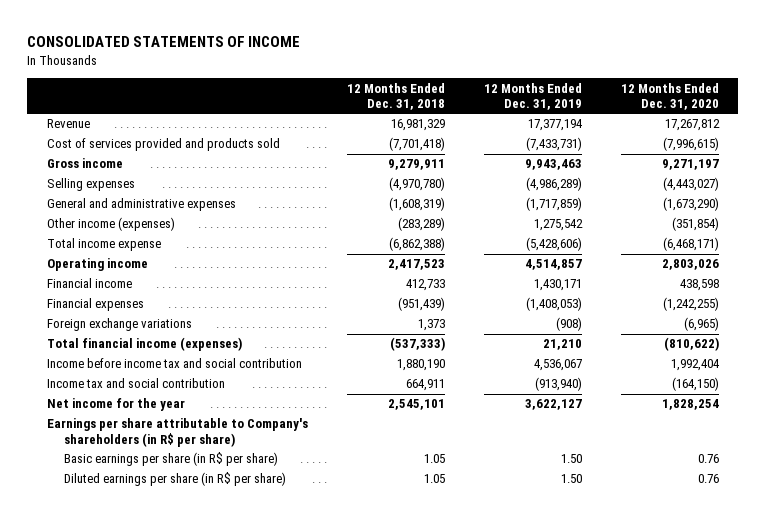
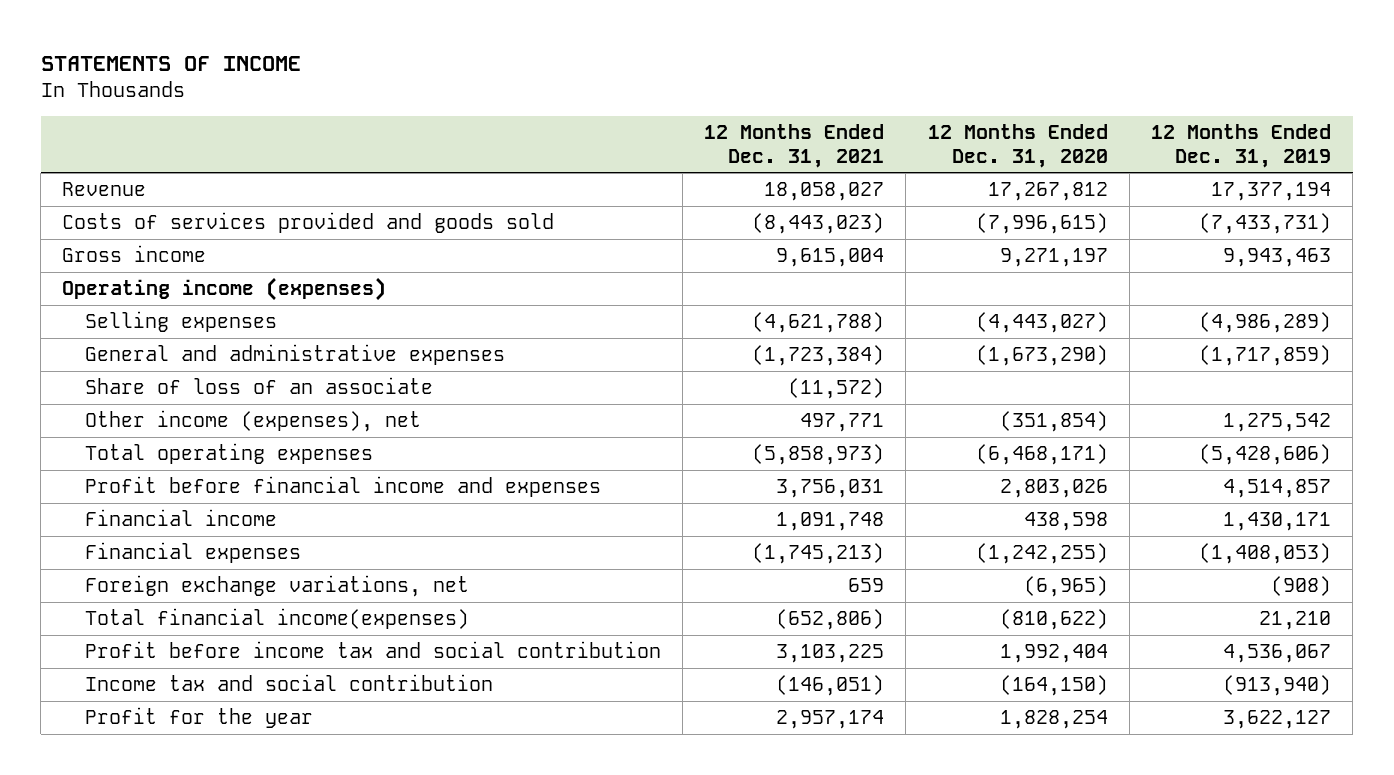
[27,36,301,48] CONSOLIDATED STATEMENTS OF INCOME -> [40,55,301,71] STATEMENTS OF INCOME
[346,82,445,110] 12 Months Ended Dec. 31, 2018 -> none
none -> [704,123,885,168] 12 Months Ended Dec. 31, 2021
[46,138,280,152] Cost of services provided and products sold -> [62,212,555,234] Costs of services provided and goods sold
none -> [62,277,387,302] Operating income (expenses)
none -> [84,377,433,395] Share of loss of an associate
[46,217,175,232] Other income (expenses) -> [84,410,421,433] Other income (expenses), net
[46,238,161,252] Total income expense -> [84,443,373,465] Total operating expenses
[46,258,148,272] Operating income -> [84,476,601,498] Profit before financial income and expenses
[46,318,192,332] Foreign exchange variations -> [84,575,469,598] Foreign exchange variations, net
[46,337,242,352] Total financial income (expenses) -> [84,608,469,630] Total financial income(expenses)
[46,358,302,369] Income before income tax and social contribution -> [84,641,661,659] Profit before income tax and social contribution
[46,418,308,447] Earnings per share attributable to Company's shareholders (in R$ per share) -> none
[63,452,278,467] Basic earnings per share (in R$ per share) -> none
[63,472,286,487] Diluted earnings per share (in R$ per share) -> none
[46,398,185,412] Net income for the year -> [84,707,313,729] Profit for the year

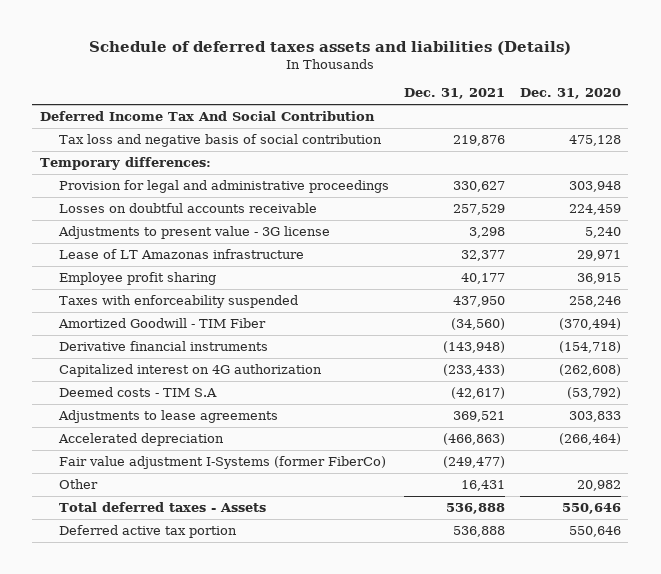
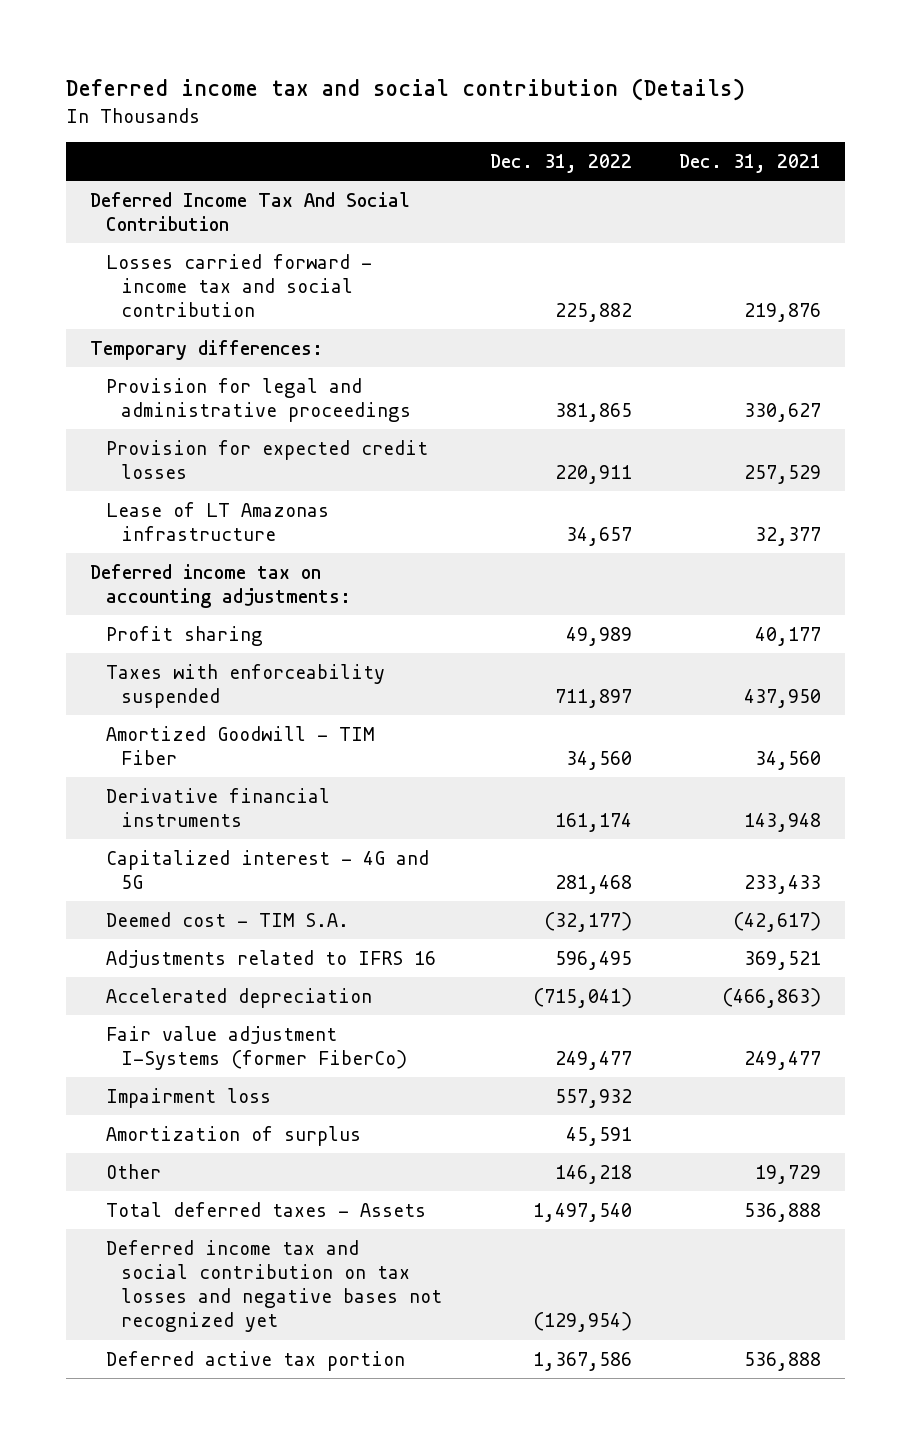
[89,40,572,55] Schedule of deferred taxes assets and liabilities (Details) -> [66,78,746,102] Deferred income tax and social contribution (Details)
[519,88,621,100] Dec. 31, 2020 -> none
none -> [489,153,632,173] Dec. 31, 2022
[58,134,382,148] Tax loss and negative basis of social contribution -> [105,253,372,318] Losses carried forward - income tax and social contribution
[57,226,330,240] Adjustments to present value - 3G license -> none
[58,203,317,214] Losses on doubtful accounts receivable -> [105,439,428,479] Provision for expected credit losses
none -> [90,563,351,608] Deferred income tax on accounting adjustments:
[58,272,216,286] Employee profit sharing -> [105,625,263,646] Profit sharing
[450,318,505,331] (34,560) -> [754,750,821,770] 34,560
[442,341,505,354] (143,948) -> [743,812,821,832] 143,948
[58,364,322,378] Capitalized interest on 4G authorization -> [105,849,429,889] Capitalized interest - 4G and 5G
[442,364,505,377] (233,433) -> [743,874,821,894] 233,433
[58,387,217,398] Deemed costs - TIM S.A -> [105,911,349,927] Deemed cost - TIM S.A.
[57,410,278,424] Adjustments to lease agreements -> [105,949,436,968] Adjustments related to IFRS 16
[442,456,505,469] (249,477) -> [743,1050,821,1070] 249,477
none -> [105,1087,271,1108] Impairment loss
none -> [105,1125,361,1146] Amortization of surplus
[460,480,505,492] 16,431 -> [754,1164,821,1184] 19,729
none -> [105,1239,443,1333] Deferred income tax and social contribution on tax losses and negative bases not recognized yet

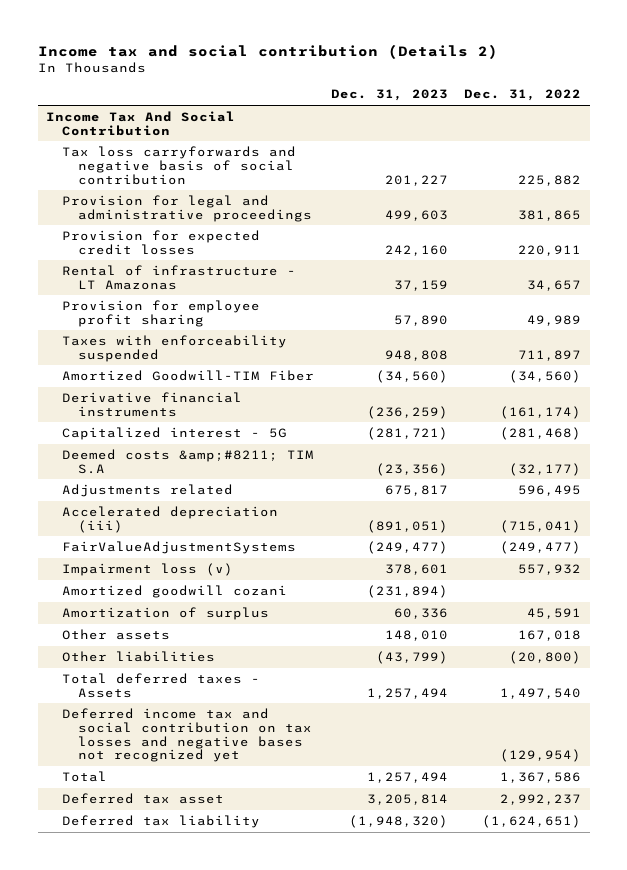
[66,78,746,102] Deferred income tax and social contribution (Details) -> [37,43,498,59] Income tax and social contribution (Details 2)
[678,153,821,173] Dec. 31, 2021 -> none
none -> [330,89,448,102] Dec. 31, 2023
[90,339,324,360] Temporary differences: -> none
[90,191,411,231] Deferred Income Tax And Social Contribution -> [45,110,235,136] Income Tax And Social Contribution
[105,253,372,318] Losses carried forward - income tax and social contribution -> [62,145,297,185] Tax loss carryforwards and negative basis of social contribution
[90,563,351,608] Deferred income tax on accounting adjustments: -> none
[105,501,329,541] Lease of LT Amazonas infrastructure -> [62,264,297,290] Rental of infrastructure - LT Amazonas
[105,625,263,646] Profit sharing -> [62,299,261,327] Provision for employee profit sharing
[105,1025,408,1070] Fair value adjustment I-Systems (former FiberCo) -> none
[105,725,374,765] Amortized Goodwill - TIM Fiber -> [62,369,315,381] Amortized Goodwill-TIM Fiber
[565,750,632,770] 34,560 -> [509,369,582,383] (34,560)
[554,812,632,832] 161,174 -> [500,405,582,419] (161,174)
[105,849,429,889] Capitalized interest - 4G and 5G -> [62,426,288,440] Capitalized interest - 5G
[554,874,632,894] 281,468 -> [500,426,582,440] (281,468)
[105,911,349,927] Deemed cost - TIM S.A. -> [62,448,315,474] Deemed costs &amp;#8211; TIM S.A
[105,949,436,968] Adjustments related to IFRS 16 -> [62,483,234,497] Adjustments related
[105,987,372,1008] Accelerated depreciation -> [62,505,279,533] Accelerated depreciation (iii)
none -> [62,540,297,554] FairValueAdjustmentSystems
[105,1087,271,1108] Impairment loss -> [62,562,234,576] Impairment loss (v)
none -> [62,584,288,598] Amortized goodwill cozani
[105,1163,161,1179] Other -> [62,628,171,640] Other assets
[554,1164,632,1184] 146,218 -> [518,629,582,641] 167,018
none -> [62,650,216,662] Other liabilities
none -> [62,770,108,782] Total
[105,1350,405,1371] Deferred active tax portion -> [62,792,225,804] Deferred tax asset
[532,1351,632,1371] 1,367,586 -> [500,793,582,805] 2,992,237
none -> [62,814,261,828] Deferred tax liability

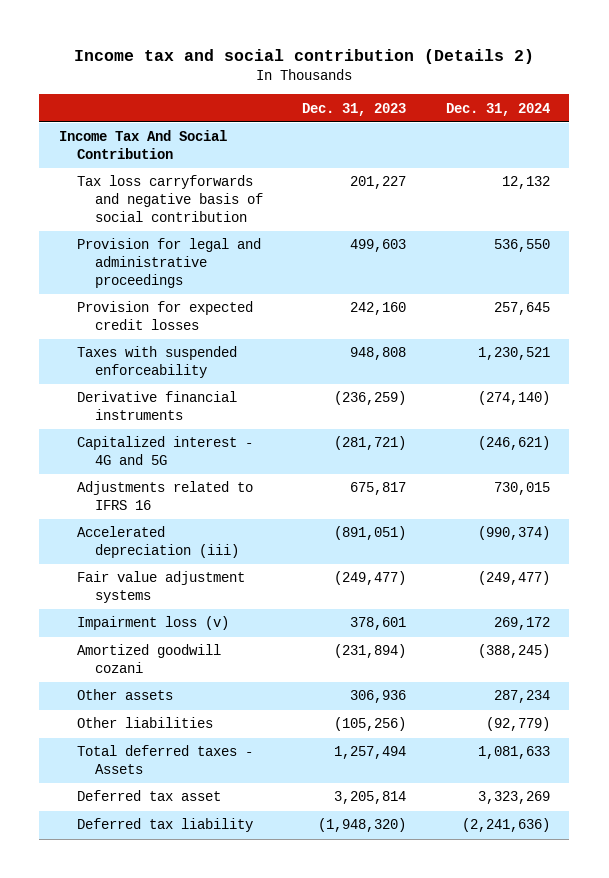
[464,89,582,102] Dec. 31, 2022 -> none
none -> [445,102,550,116] Dec. 31, 2024
[62,264,297,290] Rental of infrastructure - LT Amazonas -> none
[62,299,261,327] Provision for employee profit sharing -> none
[62,369,315,381] Amortized Goodwill-TIM Fiber -> none
[62,334,288,362] Taxes with enforceability suspended -> [77,346,238,379] Taxes with suspended enforceability
[62,448,315,474] Deemed costs &amp;#8211; TIM S.A -> none
[62,426,288,440] Capitalized interest - 5G -> [77,436,254,466] Capitalized interest - 4G and 5G
[62,483,234,497] Adjustments related -> [77,481,254,511] Adjustments related to IFRS 16
[62,540,297,554] FairValueAdjustmentSystems -> [77,571,246,604] Fair value adjustment systems
[62,606,270,620] Amortization of surplus -> none
[384,629,448,641] 148,010 -> [350,690,407,704] 306,936
[375,650,448,664] (43,799) -> [334,717,407,732] (105,256)
[62,707,313,763] Deferred income tax and social contribution on tax losses and negative bases not recognized yet -> none
[62,770,108,782] Total -> none

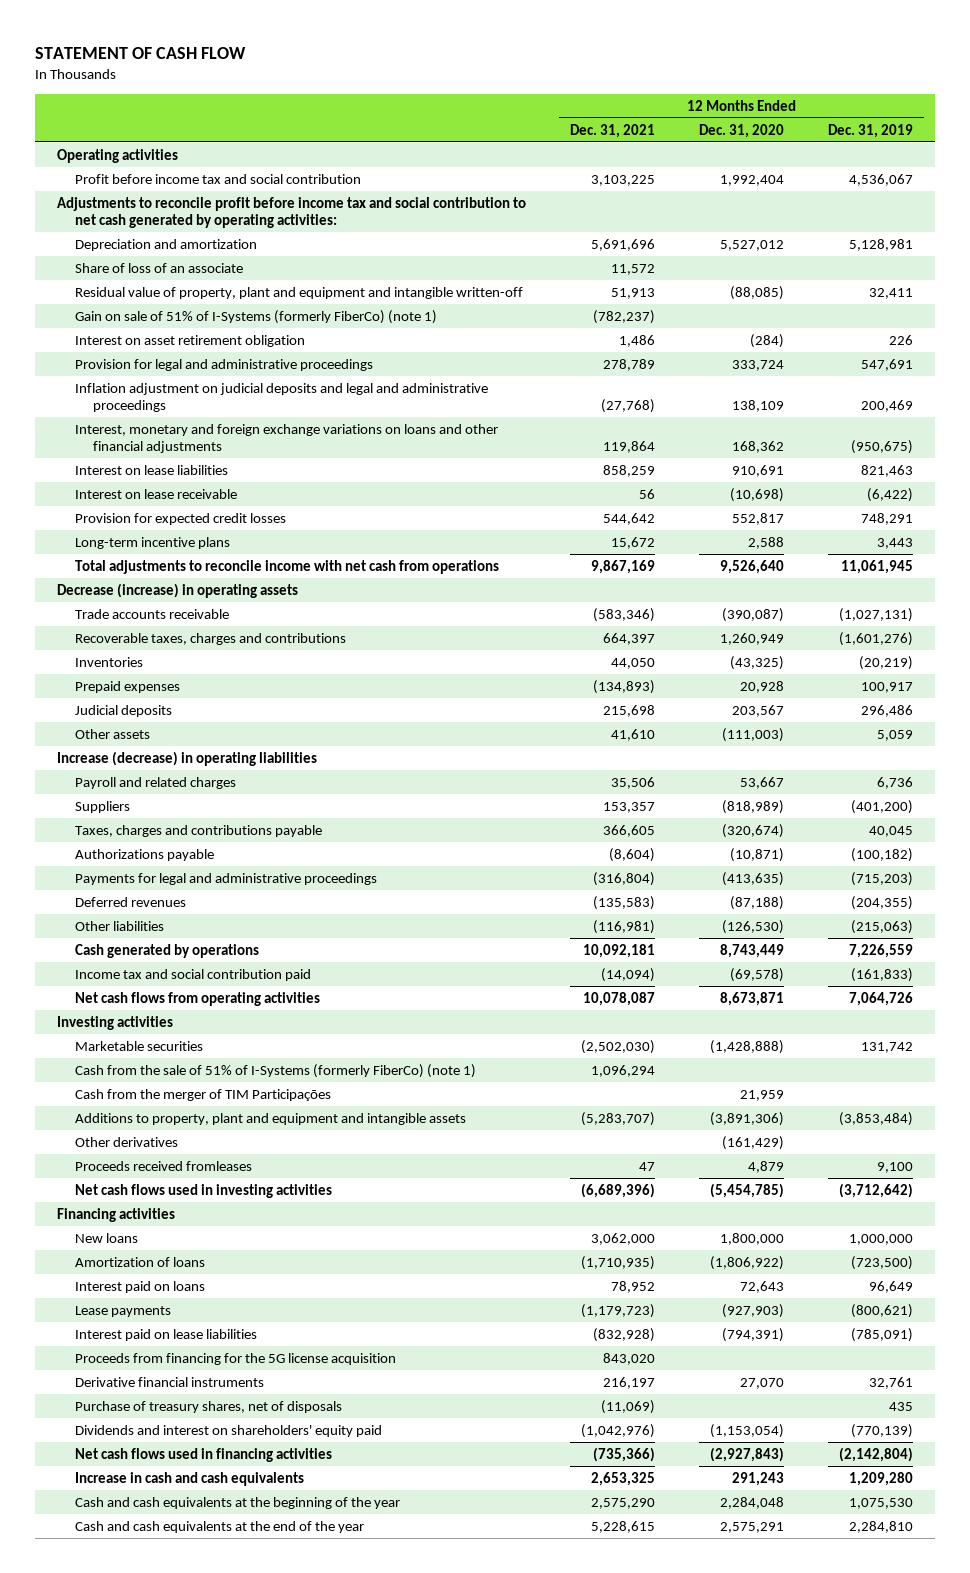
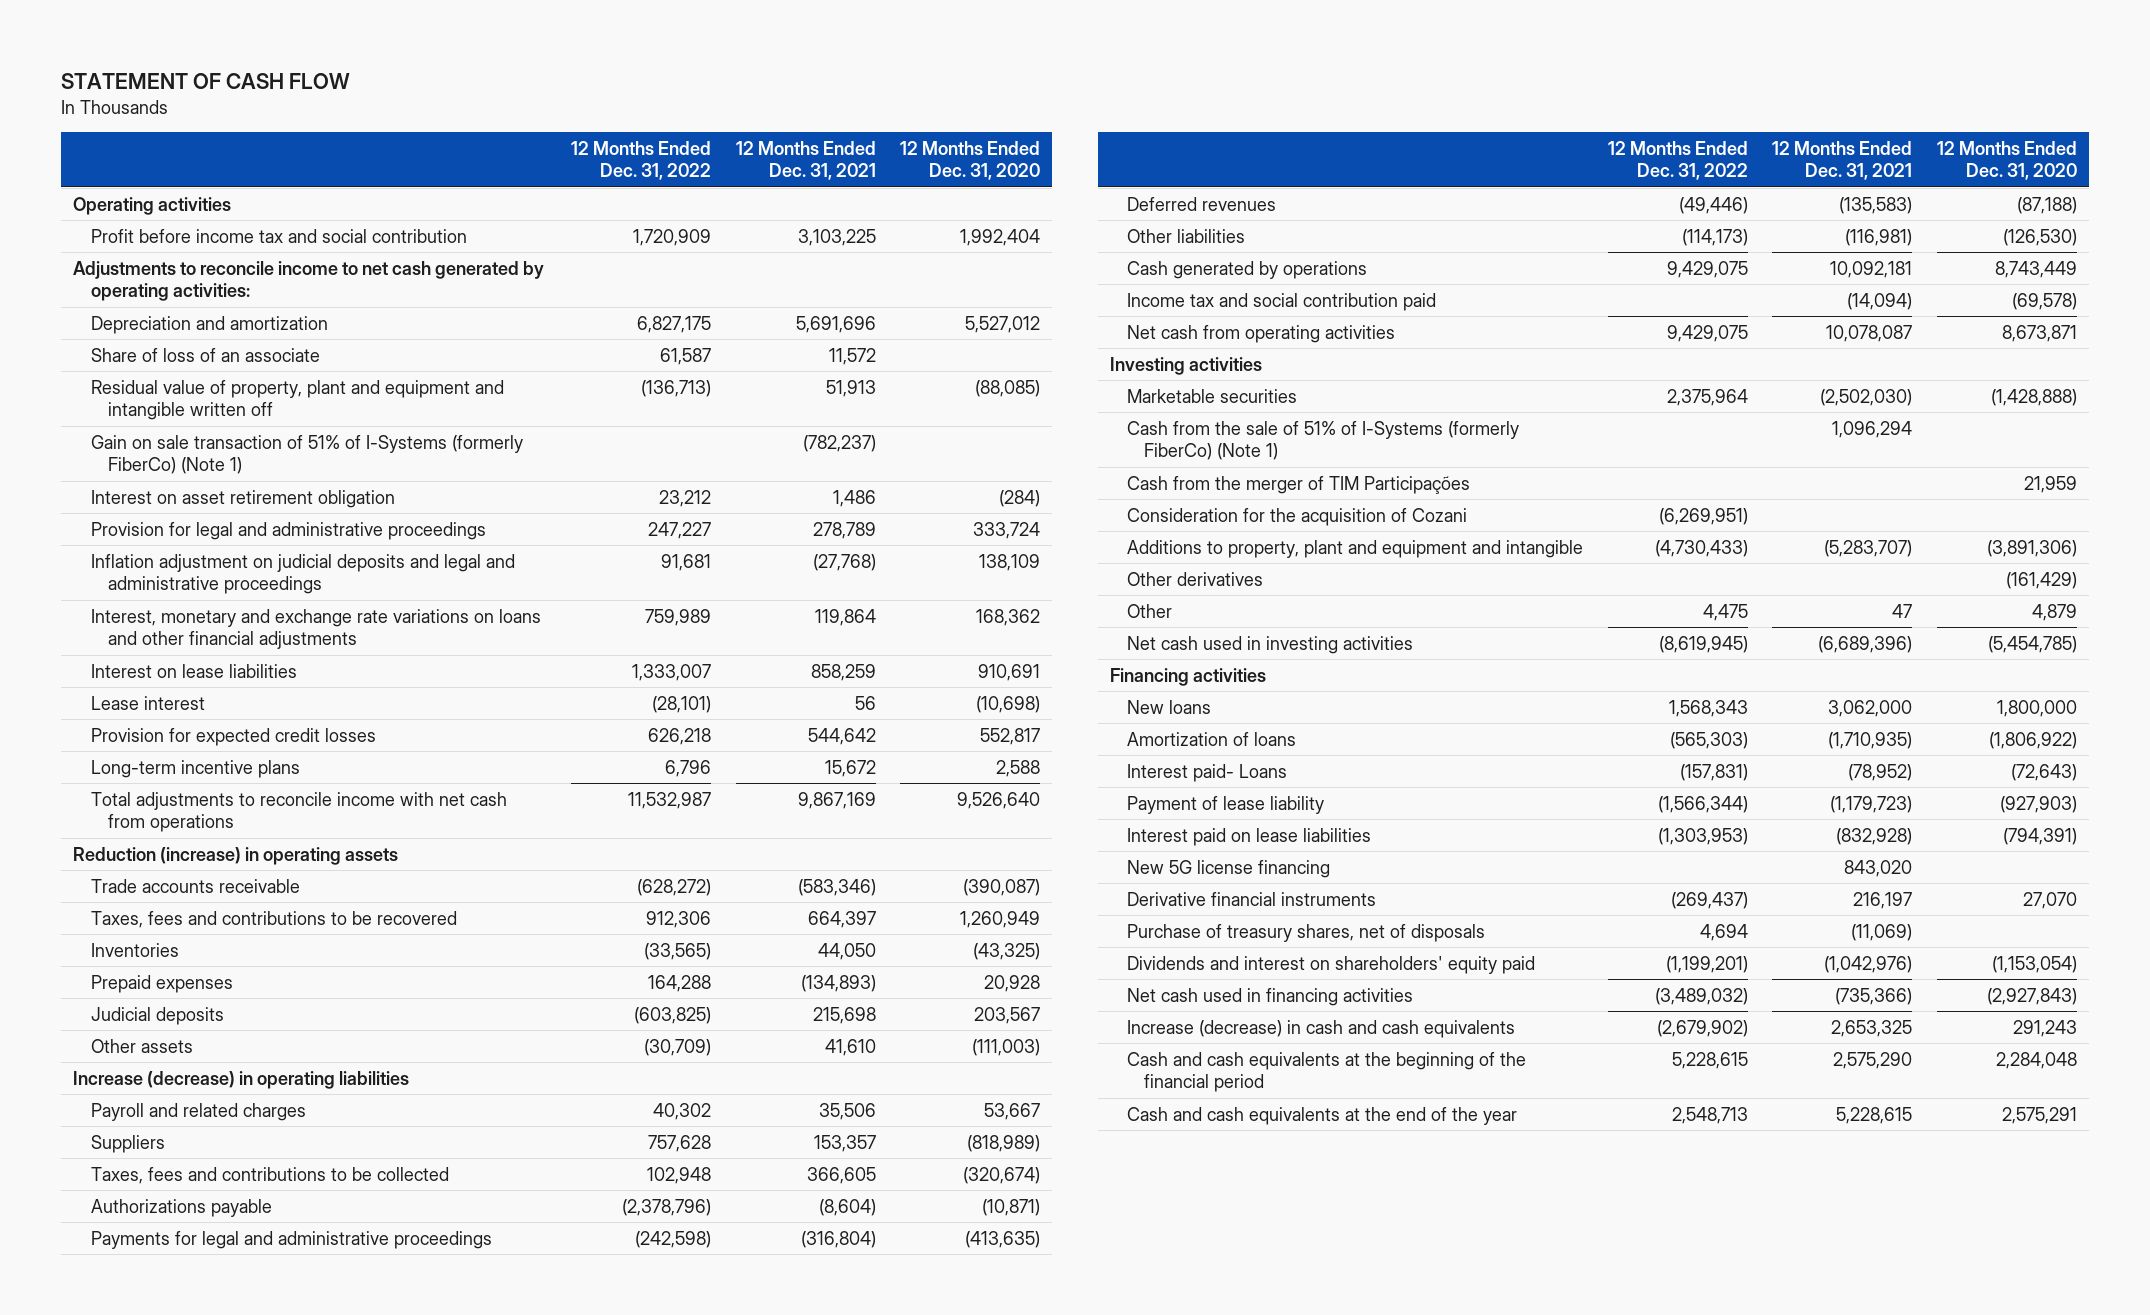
[827,123,913,138] Dec. 31, 2019 -> none
none -> [571,140,712,181] 12 Months Ended Dec. 31, 2022
[57,196,527,229] Adjustments to reconcile profit before income tax and social contribution to net cash generated by operating activities: -> [73,260,545,302] Adjustments to reconcile income to net cash generated by operating activities:
[74,286,523,299] Residual value of property, plant and equipment and intangible written-off -> [90,379,504,421] Residual value of property, plant and equipment and intangible written off
[74,309,437,324] Gain on sale of 51% of I-Systems (formerly FiberCo) (note 1) -> [90,434,523,475] Gain on sale transaction of 51% of I-Systems (formerly FiberCo) (Note 1)
[74,423,498,454] Interest, monetary and foreign exchange variations on loans and other financial adjustments -> [90,608,541,650] Interest, monetary and exchange rate variations on loans and other financial adjustments
[74,488,237,499] Interest on lease receivable -> [90,695,205,710] Lease interest
[57,582,299,598] Decrease (increase) in operating assets -> [73,846,399,865] Reduction (increase) in operating assets
[74,632,346,645] Recoverable taxes, charges and contributions -> [90,910,457,928] Taxes, fees and contributions to be recovered
[74,824,322,837] Taxes, charges and contributions payable -> [90,1166,449,1184] Taxes, fees and contributions to be collected
[74,991,320,1006] Net cash flows from operating activities -> [1127,324,1396,343] Net cash from operating activities
[74,1063,476,1078] Cash from the sale of 51% of I-Systems (formerly FiberCo) (note 1) -> [1127,420,1520,461] Cash from the sale of 51% of I-Systems (formerly FiberCo) (Note 1)
none -> [1127,507,1468,526] Consideration for the acquisition of Cozani
[74,1112,466,1125] Additions to property, plant and equipment and intangible assets -> [1127,539,1584,558] Additions to property, plant and equipment and intangible
[74,1160,252,1171] Proceeds received fromleases -> [1127,603,1173,618] Other
[74,1183,332,1198] Net cash flows used in investing activities -> [1127,635,1414,654] Net cash used in investing activities
[74,1280,205,1293] Interest paid on loans -> [1127,763,1288,782] Interest paid- Loans
[611,1280,656,1293] 78,952 -> [1848,763,1913,781] (78,952)
[740,1280,785,1293] 72,643 -> [2010,763,2077,781] (72,643)
[74,1305,171,1317] Lease payments -> [1127,795,1325,814] Payment of lease liability
[74,1352,396,1365] Proceeds from financing for the 5G license acquisition -> [1127,859,1331,878] New 5G license financing
[74,1447,332,1462] Net cash flows used in financing activities -> [1127,987,1414,1006] Net cash used in financing activities
[74,1471,304,1486] Increase in cash and cash equivalents -> [1127,1019,1516,1038] Increase (decrease) in cash and cash equivalents
[74,1496,400,1509] Cash and cash equivalents at the beginning of the year -> [1127,1051,1527,1093] Cash and cash equivalents at the beginning of the financial period

